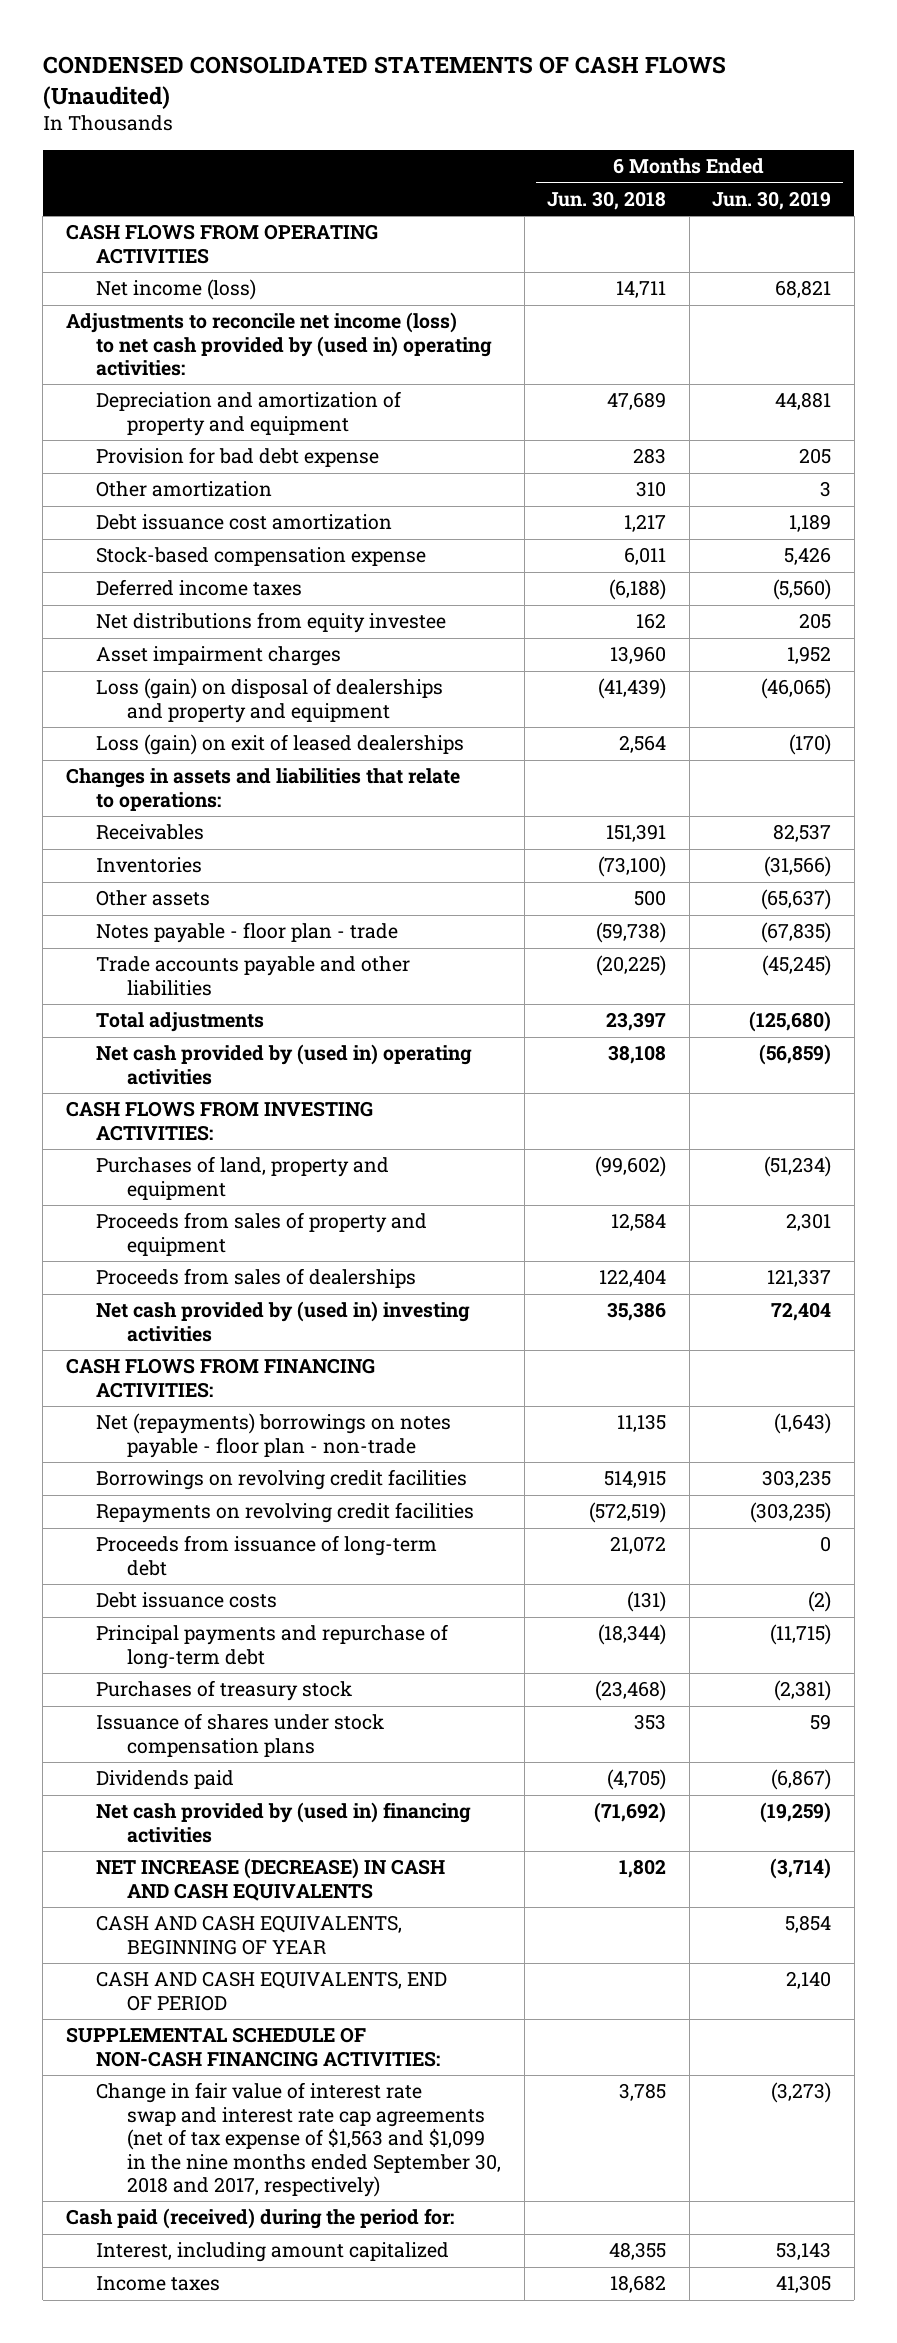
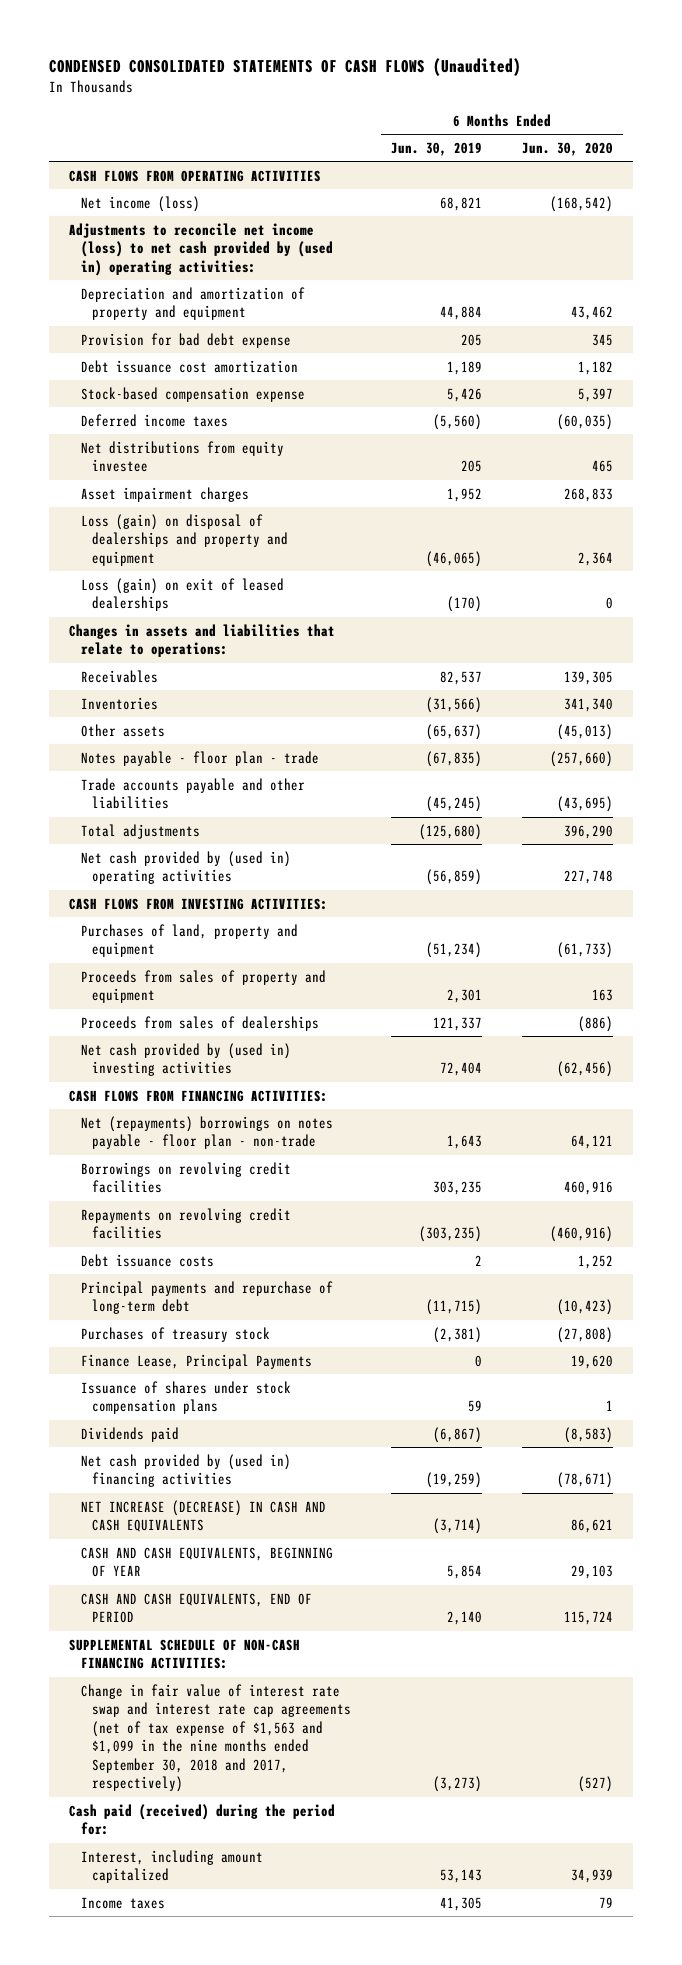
[547,191,667,211] Jun. 30, 2018 -> none
none -> [521,141,613,156] Jun. 30, 2020
[775,392,832,411] 44,881 -> [440,306,483,321] 44,884
[96,481,273,498] Other amortization -> none
[774,1413,832,1435] (1,643) -> [447,1135,483,1150] 1,643
[96,1535,438,1576] Proceeds from issuance of long-term debt -> none
[808,1591,832,1613] (2) -> [475,1254,483,1266] 2
none -> [80,1353,312,1369] Finance Lease, Principal Payments

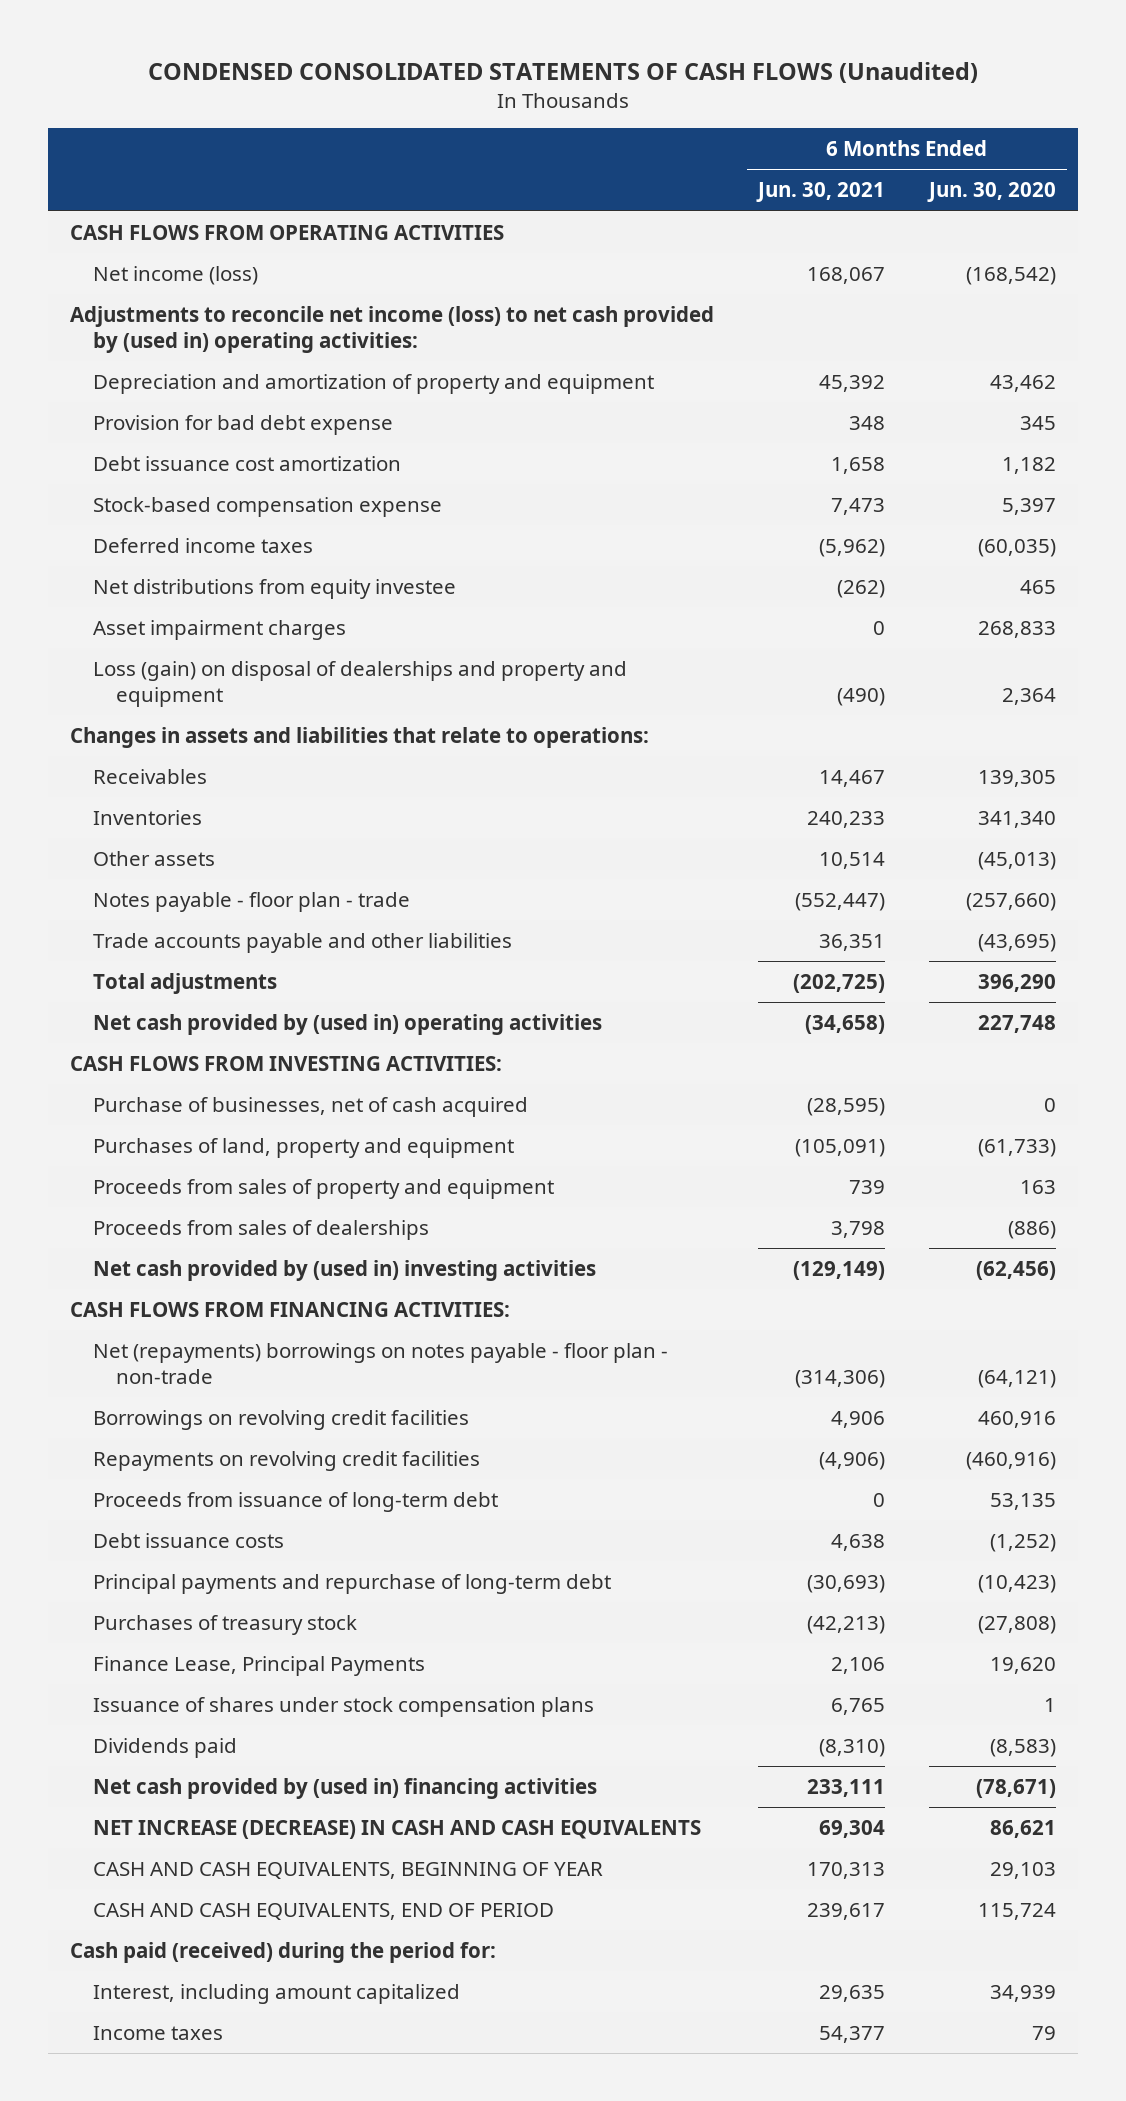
[391,141,483,156] Jun. 30, 2019 -> none
none -> [756,182,886,203] Jun. 30, 2021
[80,577,284,612] Loss (gain) on exit of leased dealerships -> none
none -> [92,1096,528,1117] Purchase of businesses, net of cash acquired
[570,1135,613,1150] 64,121 -> [977,1369,1056,1388] (64,121)
none -> [92,1491,498,1512] Proceeds from issuance of long-term debt
[577,1254,613,1269] 1,252 -> [989,1533,1056,1552] (1,252)
[69,1638,301,1670] SUPPLEMENTAL SCHEDULE OF NON-CASH FINANCING ACTIVITIES: -> none
[80,1683,352,1793] Change in fair value of interest rate swap and interest rate cap agreements (net of tax expense of $1,563 and $1,099 in the nine months ended September 30, 2018 and 2017, respectively) -> none

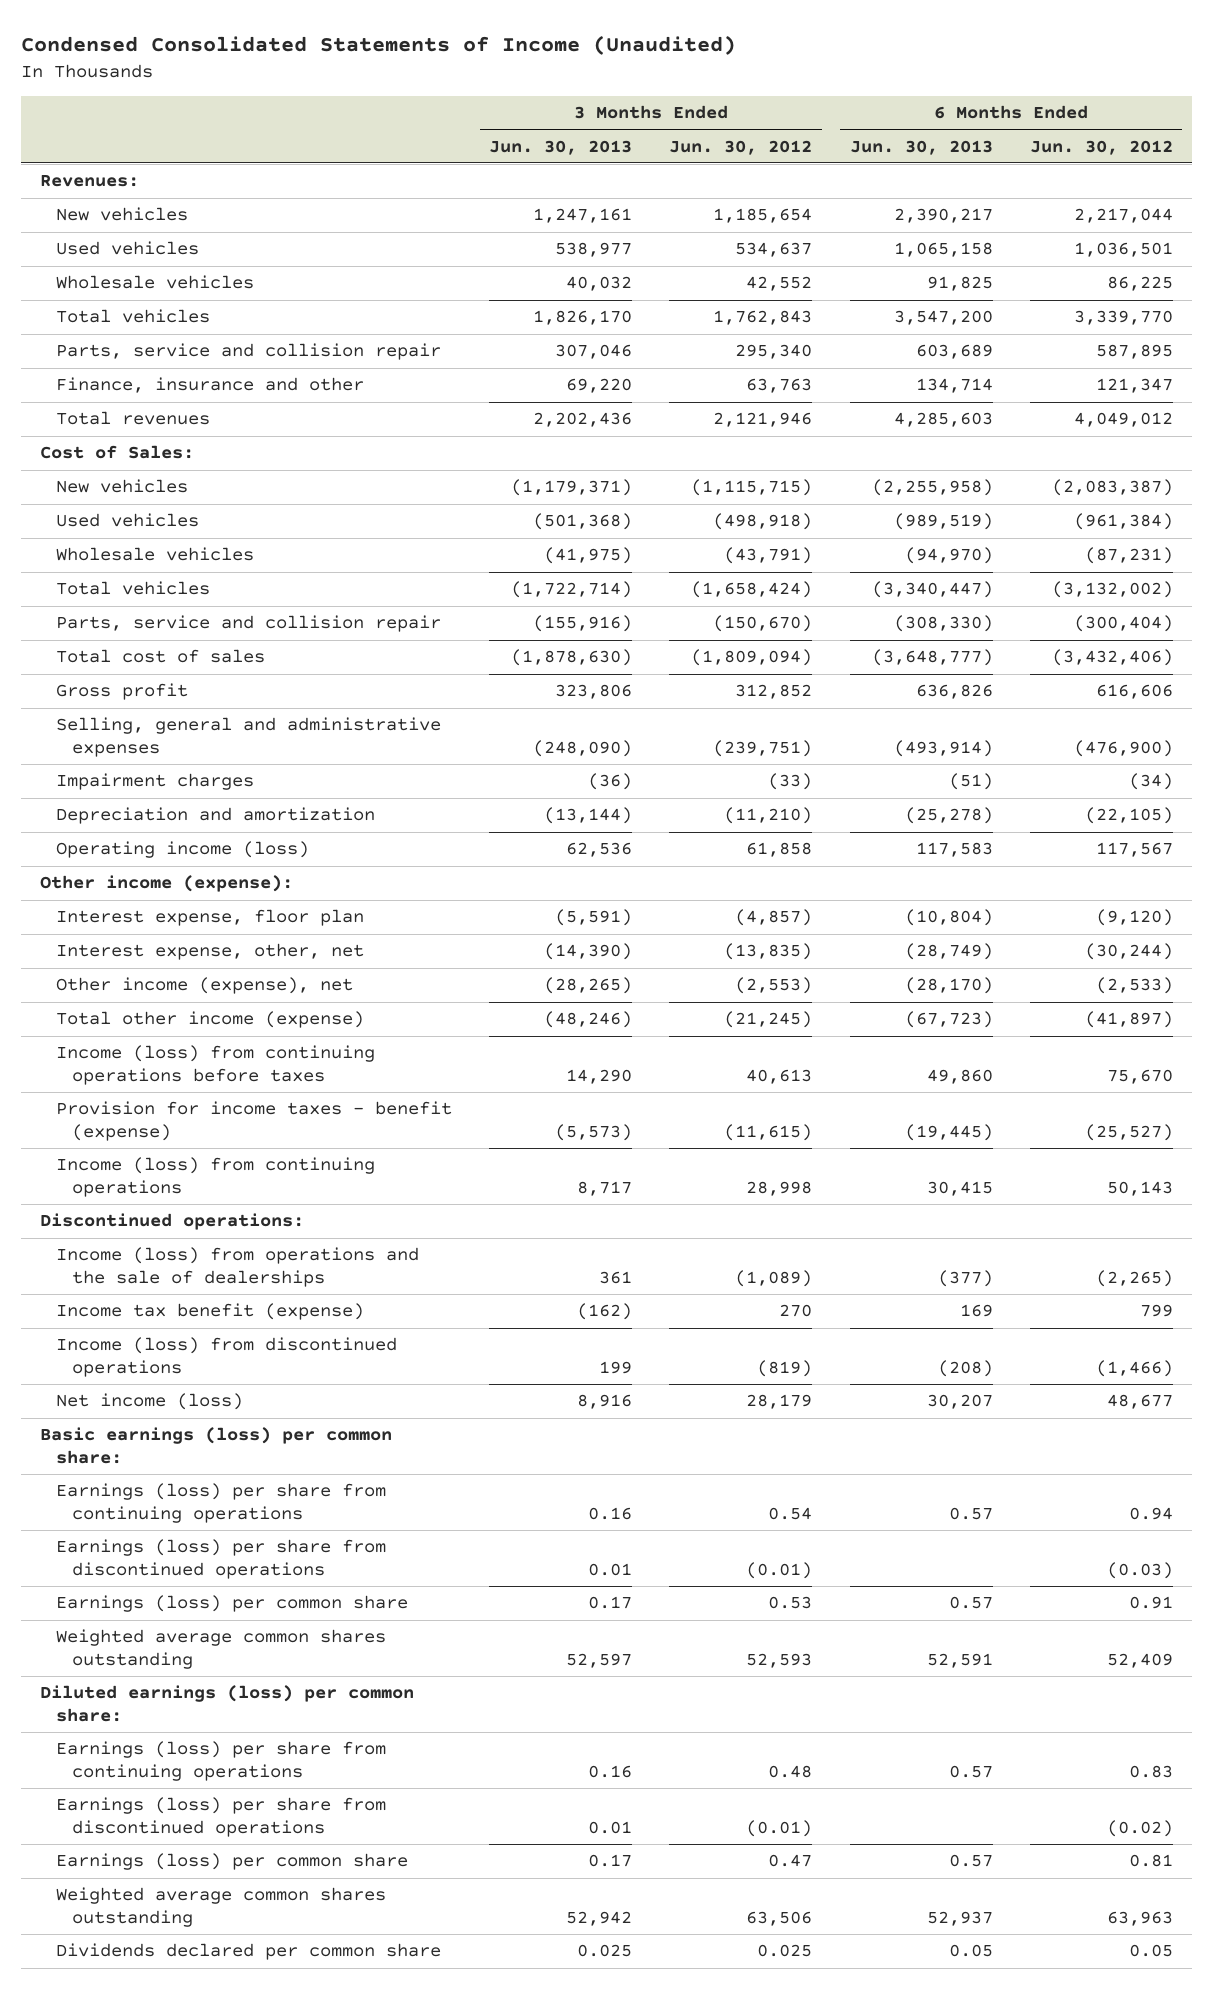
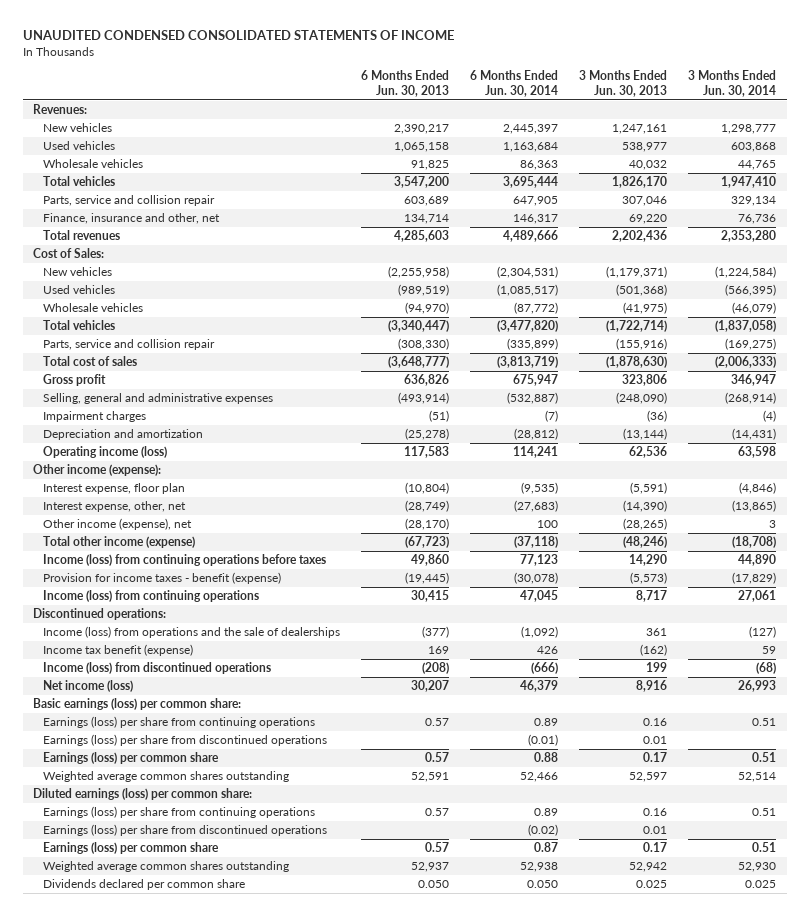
[21,34,737,55] Condensed Consolidated Statements of Income (Unaudited) -> [22,30,454,41] UNAUDITED CONDENSED CONSOLIDATED STATEMENTS OF INCOME
[669,139,813,155] Jun. 30, 2012 -> none
[1030,139,1174,155] Jun. 30, 2012 -> none
none -> [470,70,559,97] 6 Months Ended Jun. 30, 2014
none -> [688,70,777,97] 3 Months Ended Jun. 30, 2014
[55,377,364,394] Finance, insurance and other -> [43,213,221,225] Finance, insurance and other, net
[948,1944,993,1958] 0.05 -> [418,880,450,889] 0.050

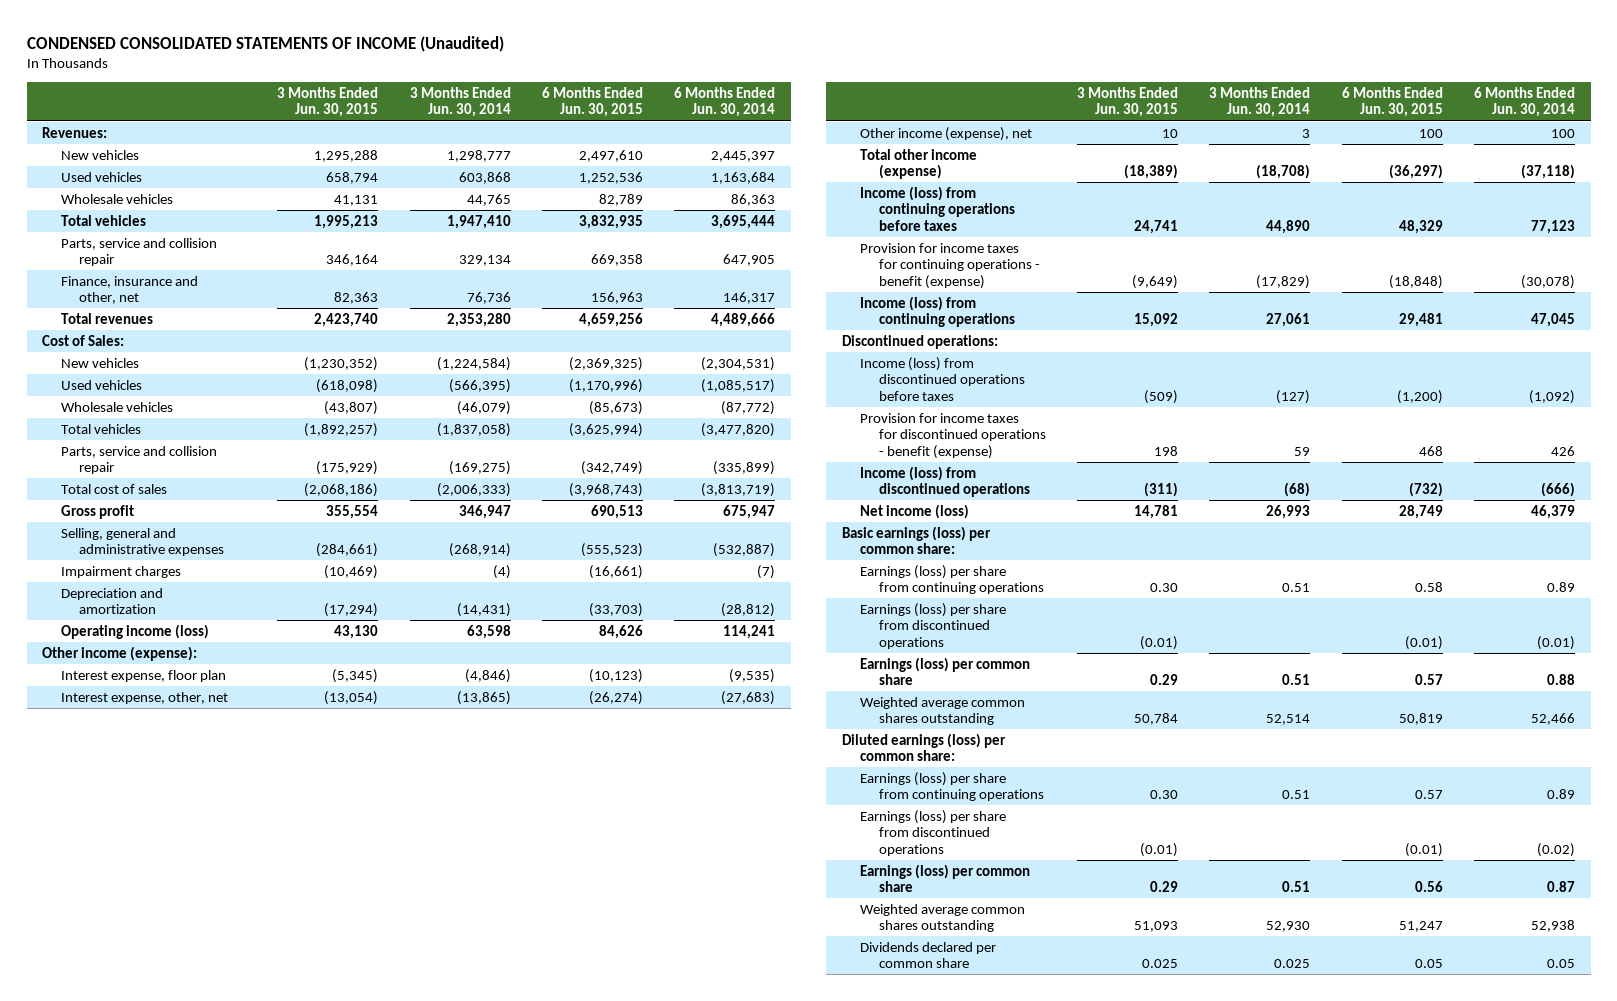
[22,30,454,41] UNAUDITED CONDENSED CONSOLIDATED STATEMENTS OF INCOME -> [26,35,504,52] CONDENSED CONSOLIDATED STATEMENTS OF INCOME (Unaudited)
[361,70,450,97] 6 Months Ended Jun. 30, 2013 -> none
[579,70,668,97] 3 Months Ended Jun. 30, 2013 -> none
none -> [277,86,379,118] 3 Months Ended Jun. 30, 2015
none -> [541,86,643,118] 6 Months Ended Jun. 30, 2015
[43,572,282,585] Provision for income taxes - benefit (expense) -> [860,242,1040,289] Provision for income taxes for continuing operations - benefit (expense)
[43,626,341,639] Income (loss) from operations and the sale of dealerships -> [860,356,1025,401] Income (loss) from discontinued operations before taxes
[43,644,194,657] Income tax benefit (expense) -> [860,412,1046,459] Provision for income taxes for discontinued operations - benefit (expense)
[527,880,559,889] 0.050 -> [1546,959,1575,969] 0.05

